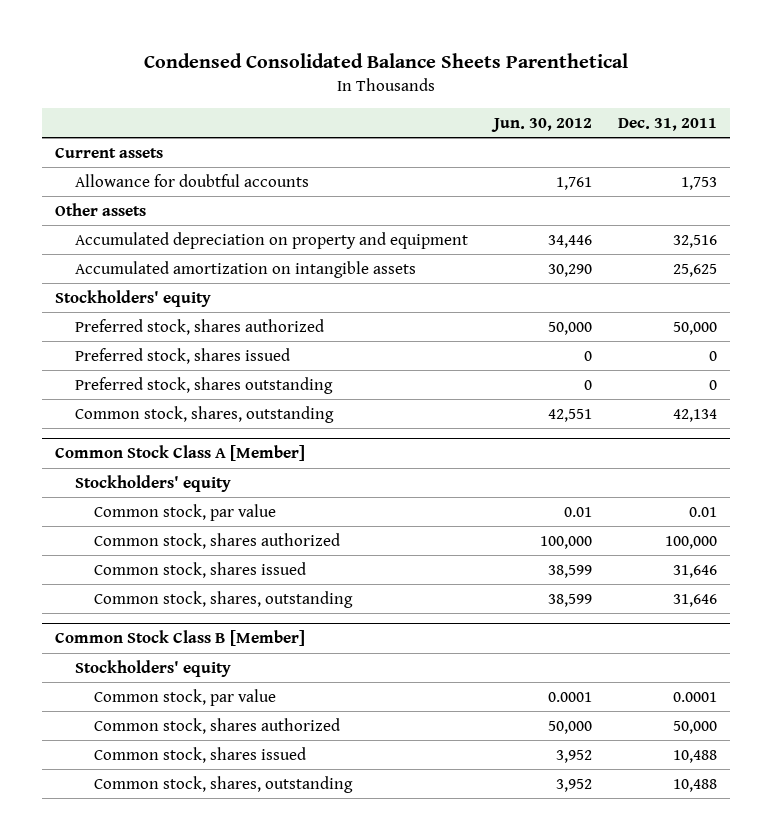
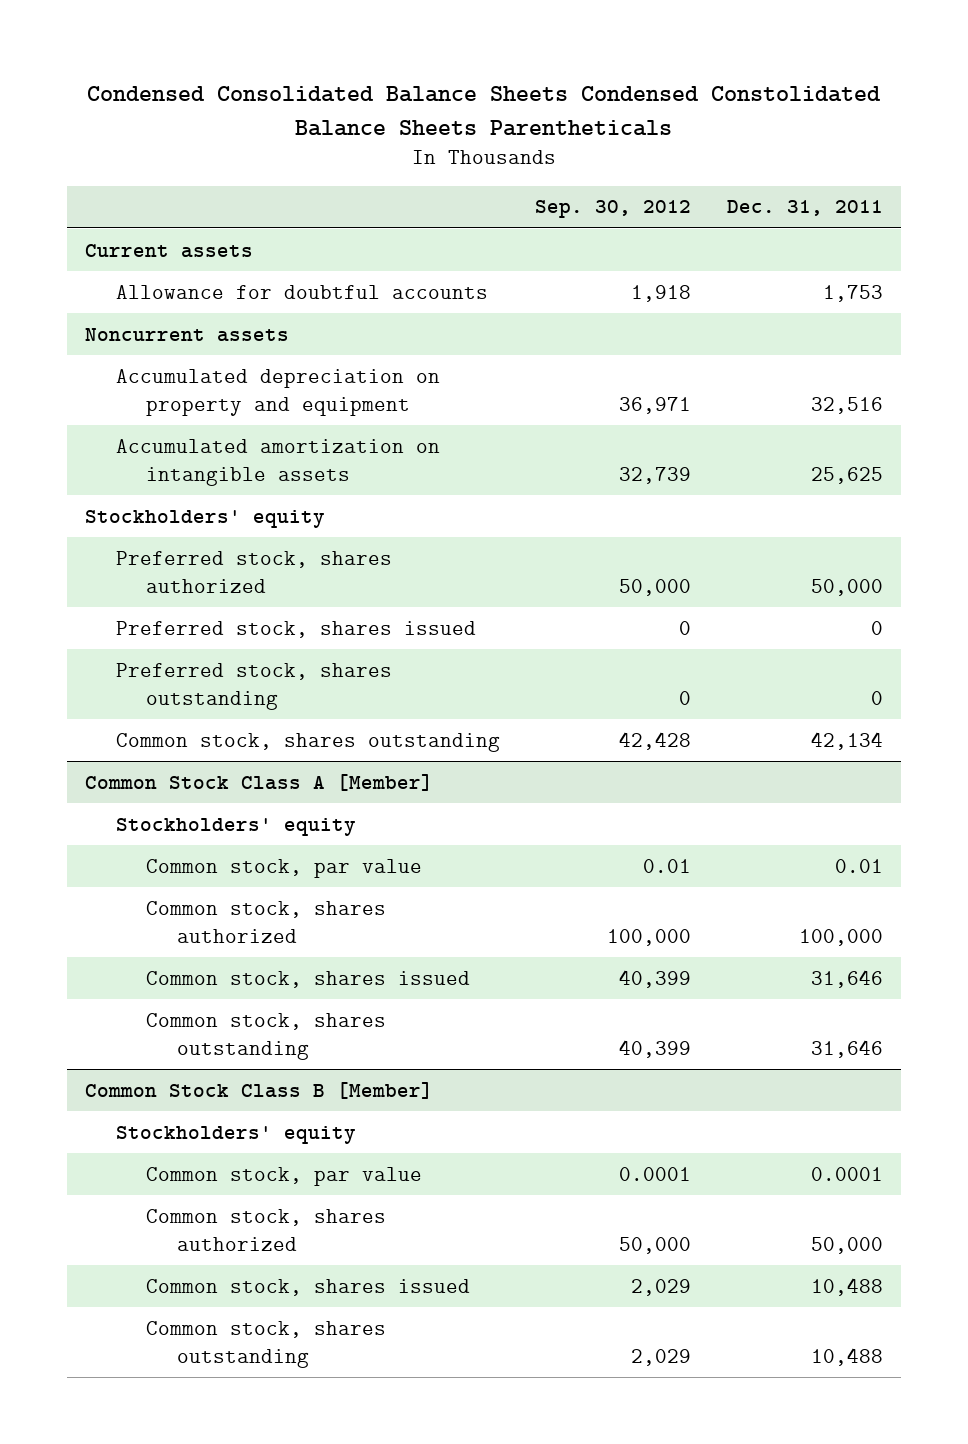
[143,53,628,69] Condensed Consolidated Balance Sheets Parenthetical -> [87,86,882,136] Condensed Consolidated Balance Sheets Condensed Constolidated Balance Sheets Parentheticals
[490,118,592,133] Jun. 30, 2012 -> none
none -> [535,200,692,219] Sep. 30, 2012
[55,202,147,216] Other assets -> [85,327,290,342] Noncurrent assets
[74,405,334,423] Common stock, shares, outstanding -> [115,732,500,752] Common stock, shares outstanding
[94,590,354,608] Common stock, shares, outstanding -> [146,1012,387,1060] Common stock, shares outstanding
[94,775,354,793] Common stock, shares, outstanding -> [146,1320,387,1368] Common stock, shares outstanding

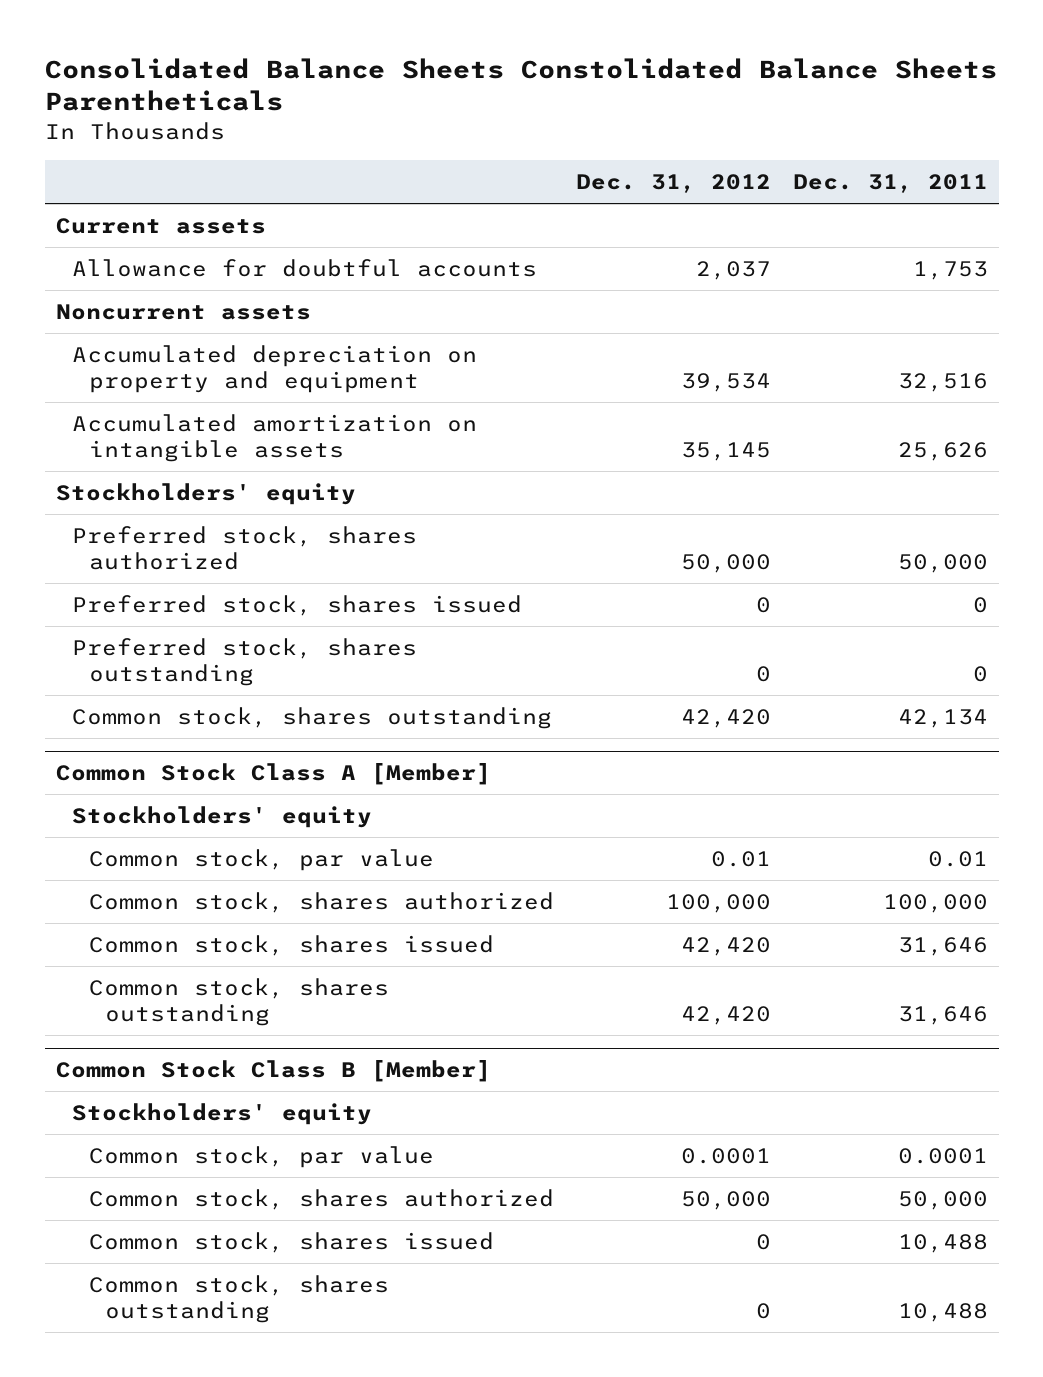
[87,86,882,136] Condensed Consolidated Balance Sheets Condensed Constolidated Balance Sheets Parentheticals -> [44,57,997,112] Consolidated Balance Sheets Constolidated Balance Sheets Parentheticals
[535,200,692,219] Sep. 30, 2012 -> none
none -> [575,174,771,194] Dec. 31, 2012
[811,466,884,484] 25,625 -> [897,442,988,462] 25,626

